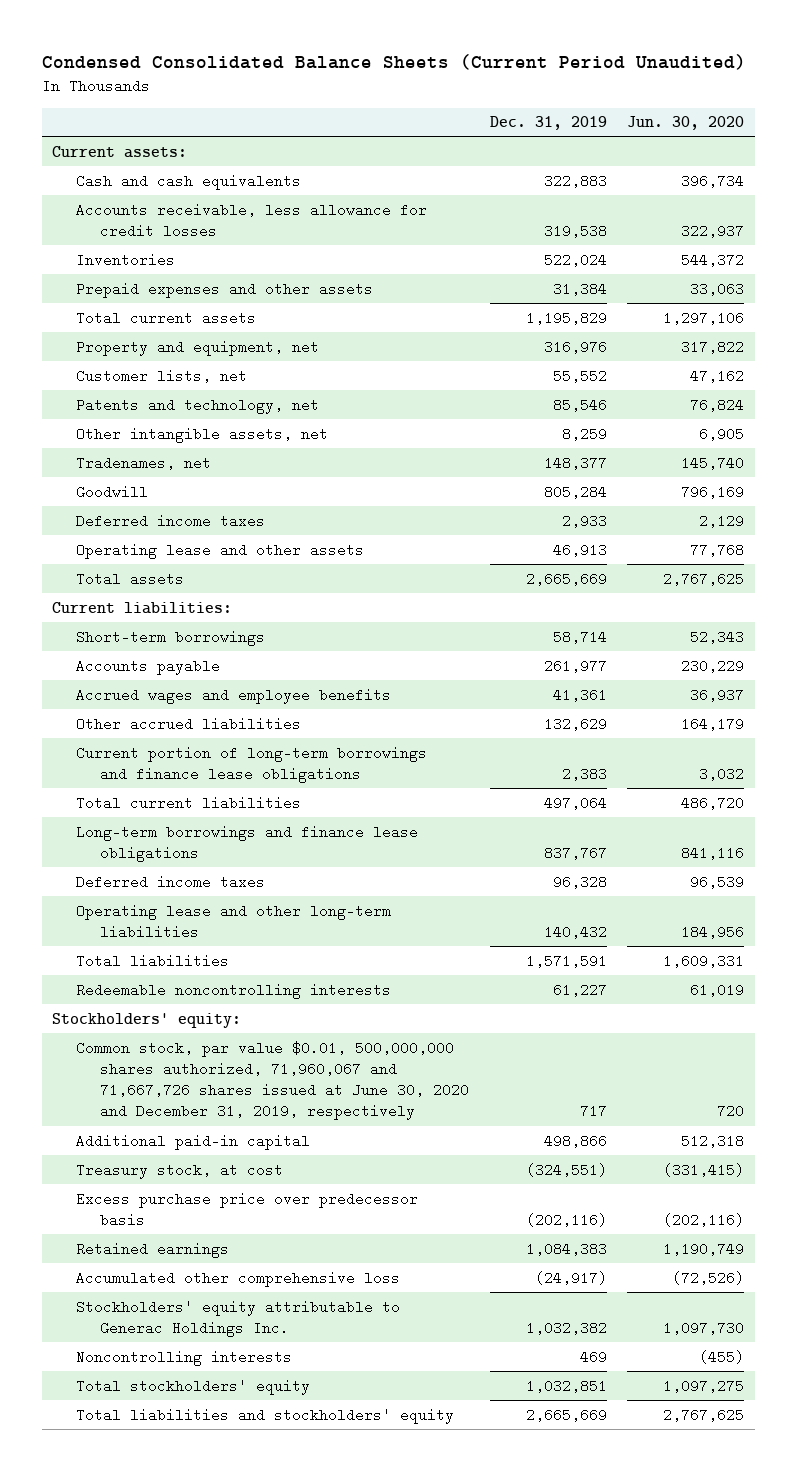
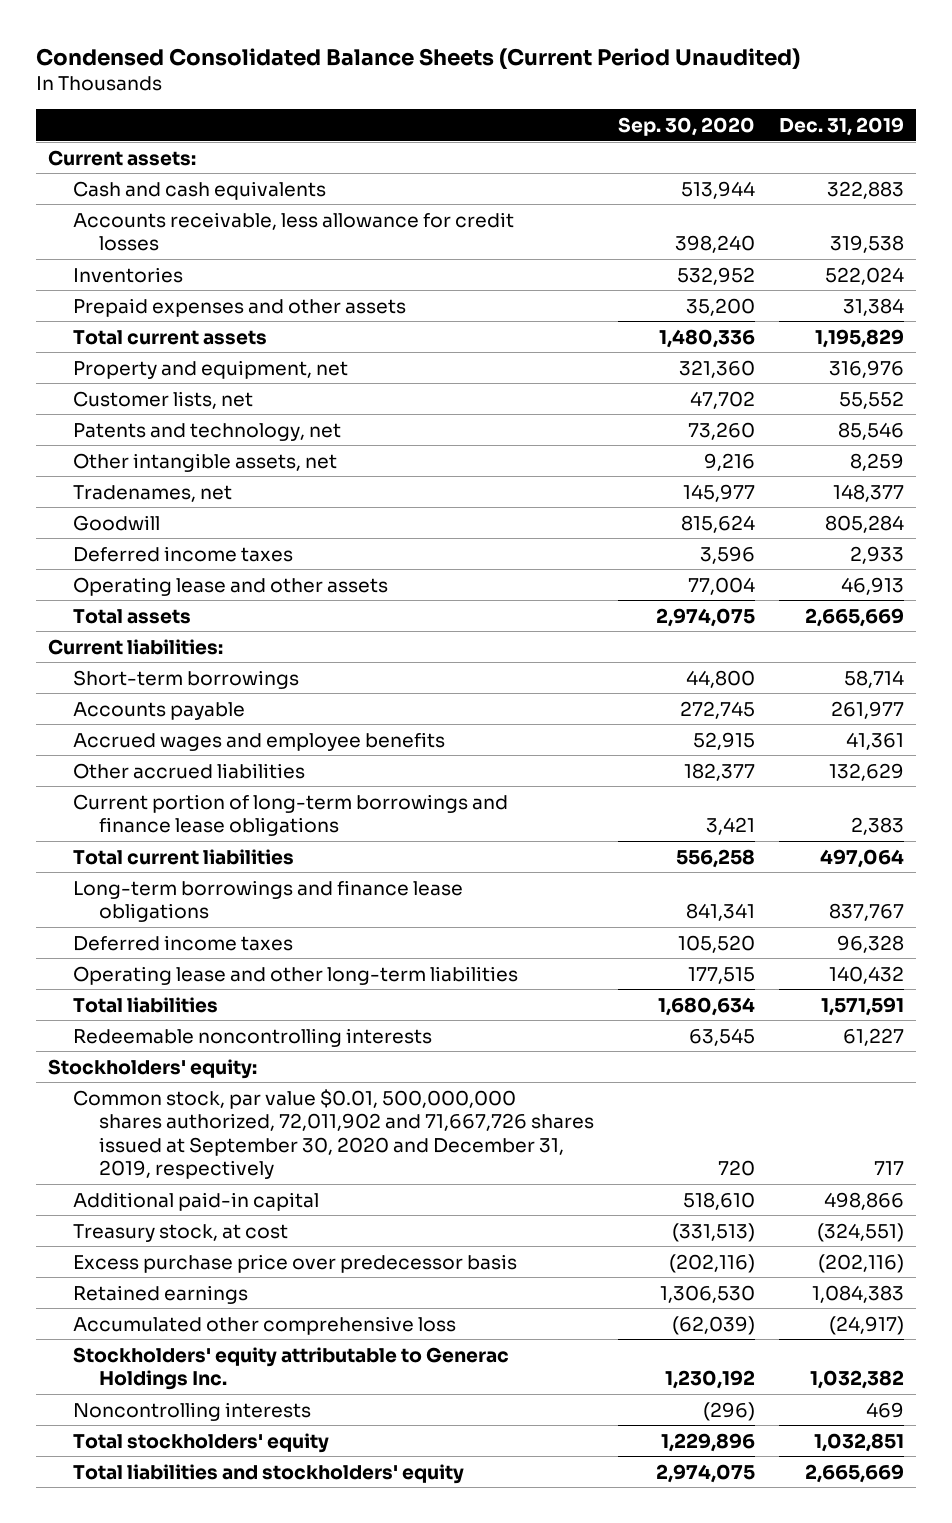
[627,116,745,131] Jun. 30, 2020 -> none
none -> [617,116,755,136] Sep. 30, 2020
[76,1040,470,1121] Common stock, par value $0.01, 500,000,000 shares authorized, 71,960,067 and 71,667,726 shares issued at June 30, 2020 and December 31, 2019, respectively -> [73,1088,594,1180] Common stock, par value $0.01, 500,000,000 shares authorized, 72,011,902 and 71,667,726 shares issued at September 30, 2020 and December 31, 2019, respectively

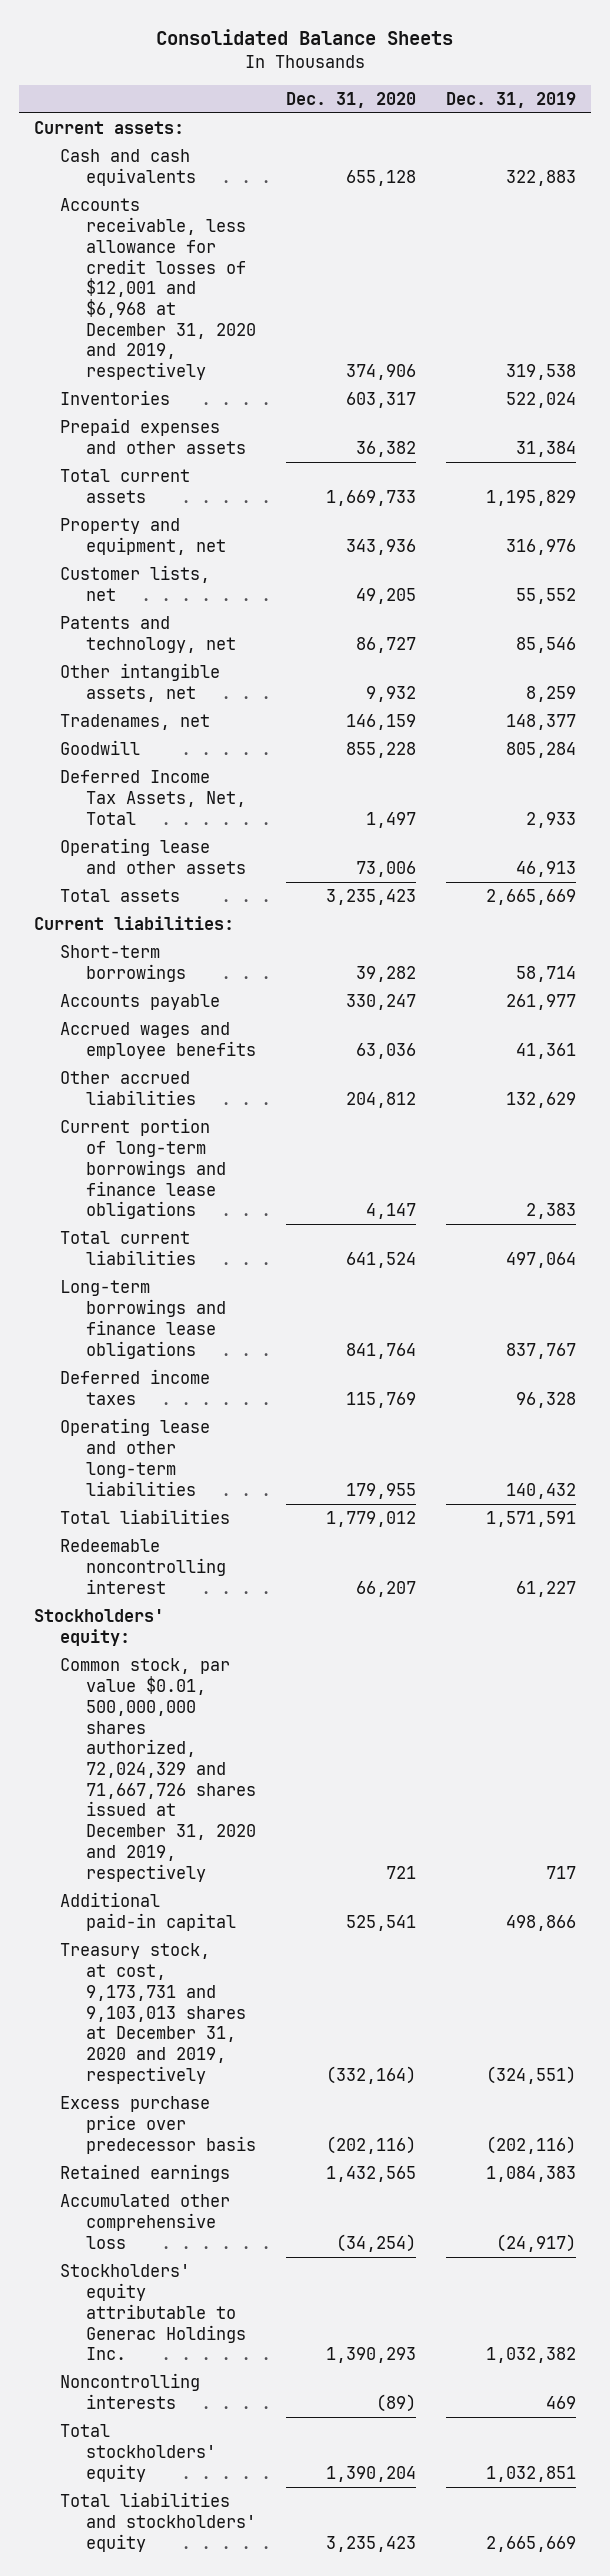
[35,47,800,69] Condensed Consolidated Balance Sheets (Current Period Unaudited) -> [156,29,454,46] Consolidated Balance Sheets
[617,116,755,136] Sep. 30, 2020 -> none
none -> [286,91,417,108] Dec. 31, 2020
[73,211,515,252] Accounts receivable, less allowance for credit losses -> [60,198,257,381] Accounts receivable, less allowance for credit losses of $12,001 and $6,968 at December 31, 2020 and 2019, respectively
[73,545,294,562] Deferred income taxes -> [60,770,247,825] Deferred Income Tax Assets, Net, Total
[73,1027,433,1047] Redeemable noncontrolling interests -> [60,1539,227,1594] Redeemable noncontrolling interest
[73,1088,594,1180] Common stock, par value $0.01, 500,000,000 shares authorized, 72,011,902 and 71,667,726 shares issued at September 30, 2020 and December 31, 2019, respectively -> [60,1658,257,1882] Common stock, par value $0.01, 500,000,000 shares authorized, 72,024,329 and 71,667,726 shares issued at December 31, 2020 and 2019, respectively
[73,1223,289,1242] Treasury stock, at cost -> [60,1943,247,2084] Treasury stock, at cost, 9,173,731 and 9,103,013 shares at December 31, 2020 and 2019, respectively

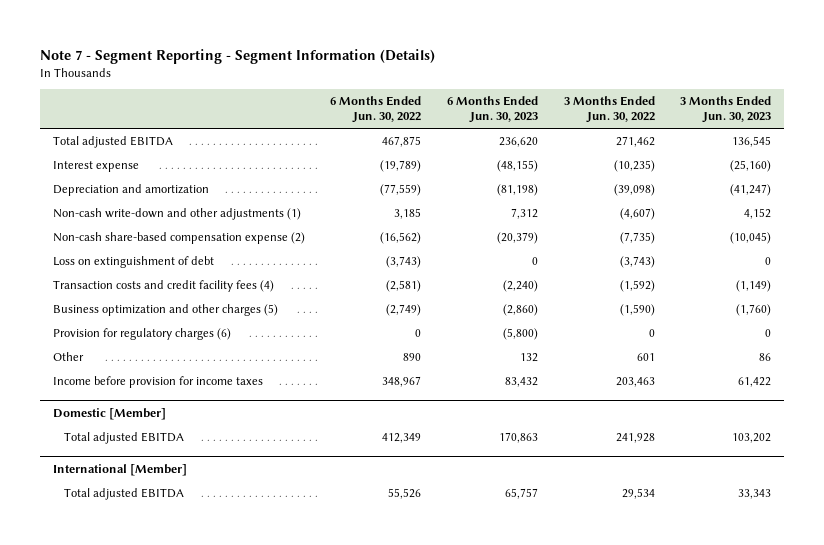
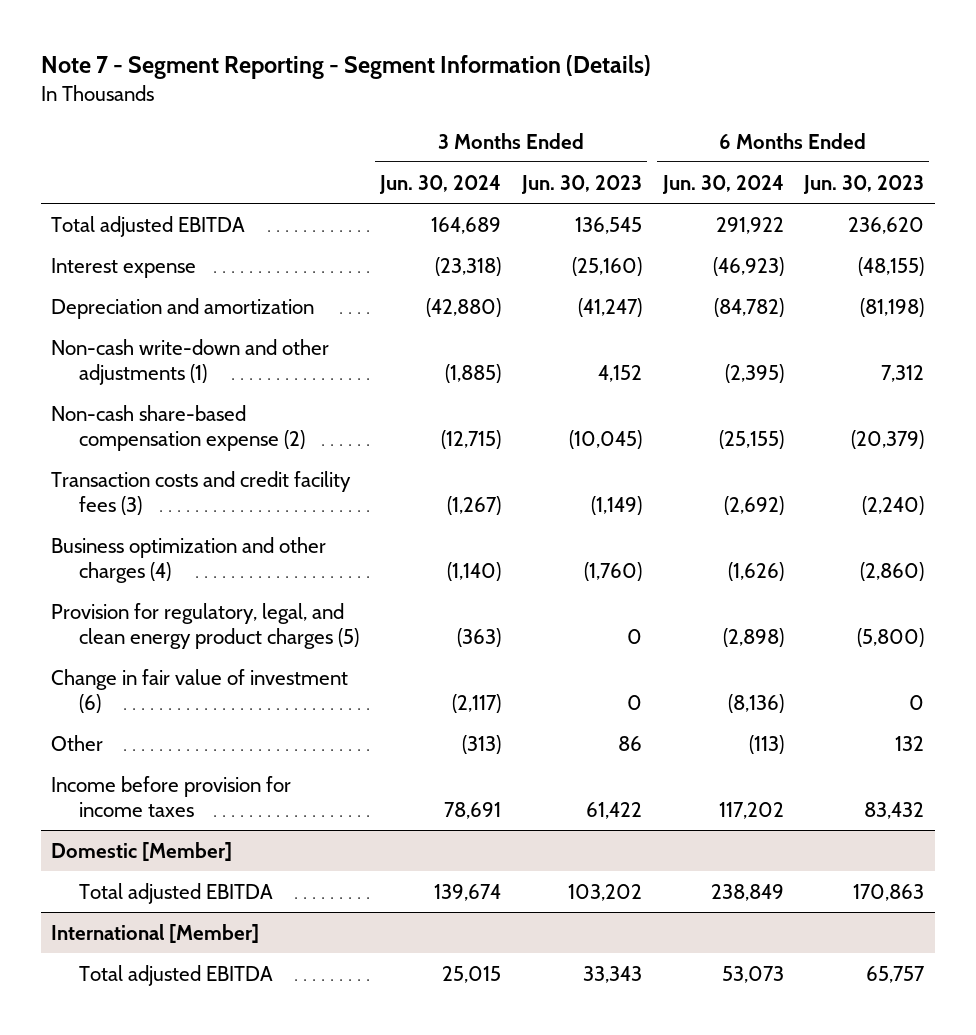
[330,96,422,124] 6 Months Ended Jun. 30, 2022 -> none
[563,96,655,124] 3 Months Ended Jun. 30, 2022 -> none
none -> [378,174,501,194] Jun. 30, 2024
none -> [661,174,784,194] Jun. 30, 2024
[52,256,214,269] Loss on extinguishment of debt -> none
[52,280,274,293] Transaction costs and credit facility fees (4) -> [51,470,352,516] Transaction costs and credit facility fees (3)
[52,304,278,317] Business optimization and other charges (5) -> [51,536,327,584] Business optimization and other charges (4)
[52,328,231,341] Provision for regulatory charges (6) -> [51,602,360,650] Provision for regulatory, legal, and clean energy product charges (5)
none -> [51,668,349,714] Change in fair value of investment (6)

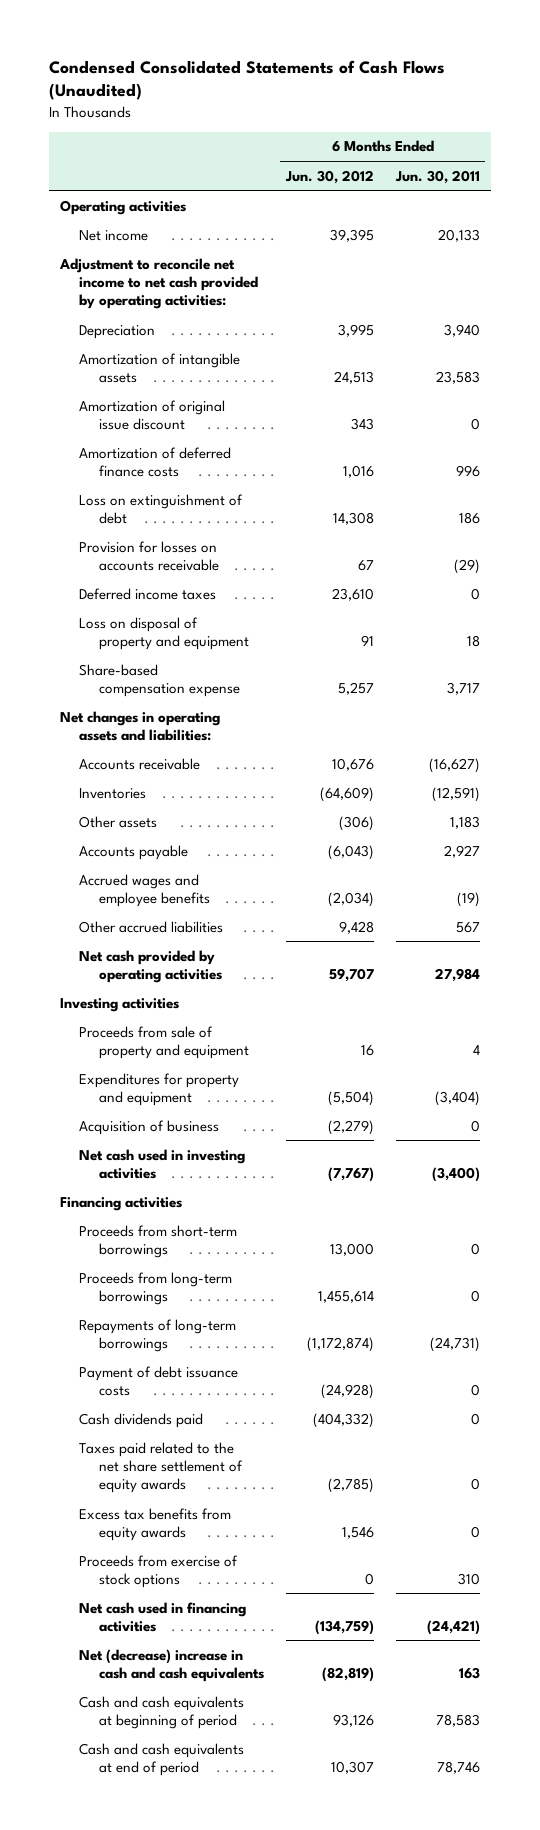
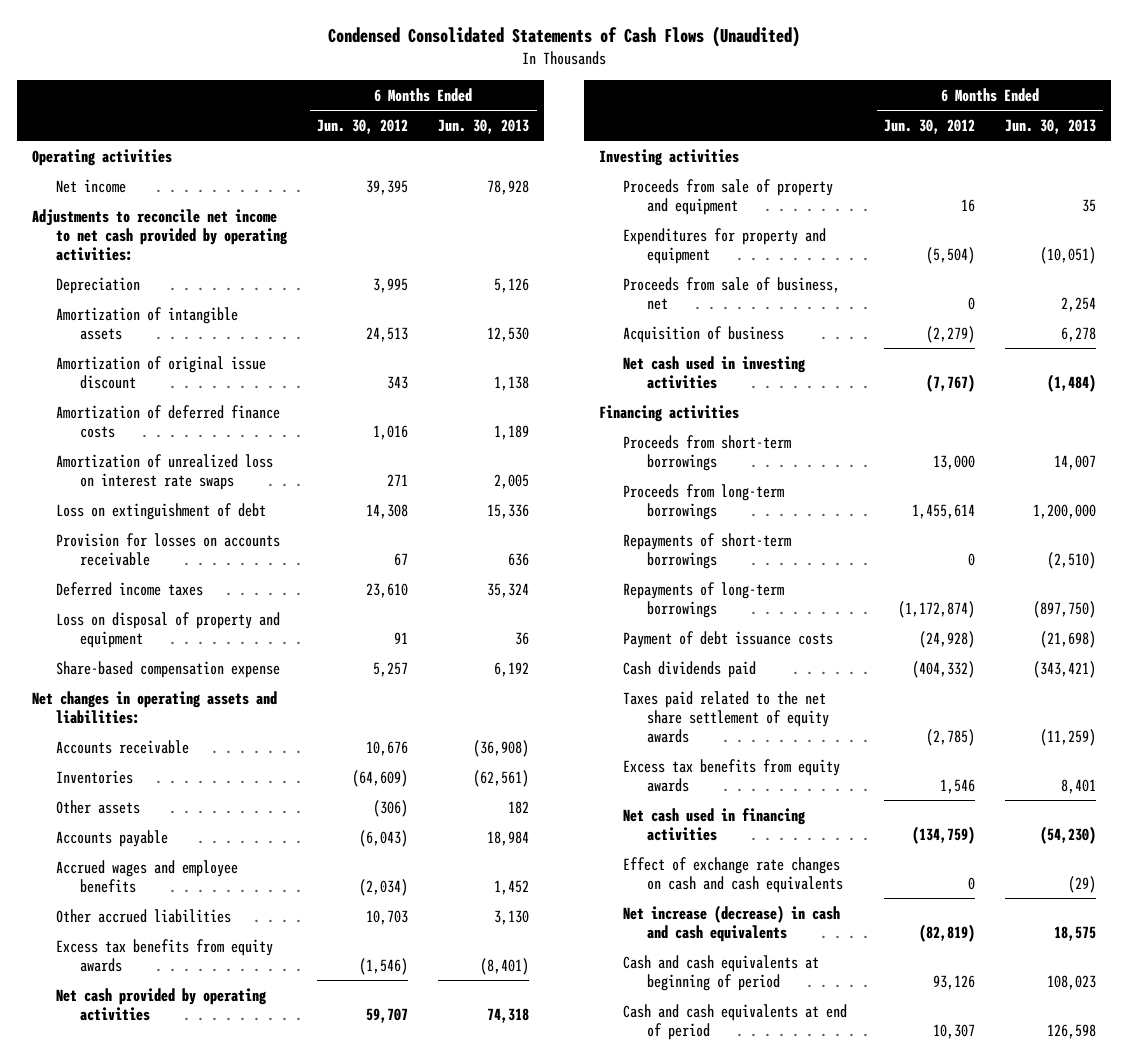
[394,169,480,184] Jun. 30, 2011 -> none
none -> [438,118,530,134] Jun. 30, 2013
[58,257,259,310] Adjustment to reconcile net income to net cash provided by operating activities: -> [32,208,289,261] Adjustments to reconcile net income to net cash provided by operating activities:
none -> [56,453,274,490] Amortization of unrealized loss on interest rate swaps
[338,920,374,934] 9,428 -> [366,909,409,925] 10,703
none -> [56,938,274,972] Excess tax benefits from equity awards
none -> [623,276,841,310] Proceeds from sale of business, net
none -> [623,532,792,569] Repayments of short-term borrowings
[79,1554,239,1588] Proceeds from exercise of stock options -> none
none -> [623,856,844,893] Effect of exchange rate changes on cash and cash equivalents
[79,1648,265,1682] Net (decrease) increase in cash and cash equivalents -> [623,904,841,942] Net increase (decrease) in cash and cash equivalents

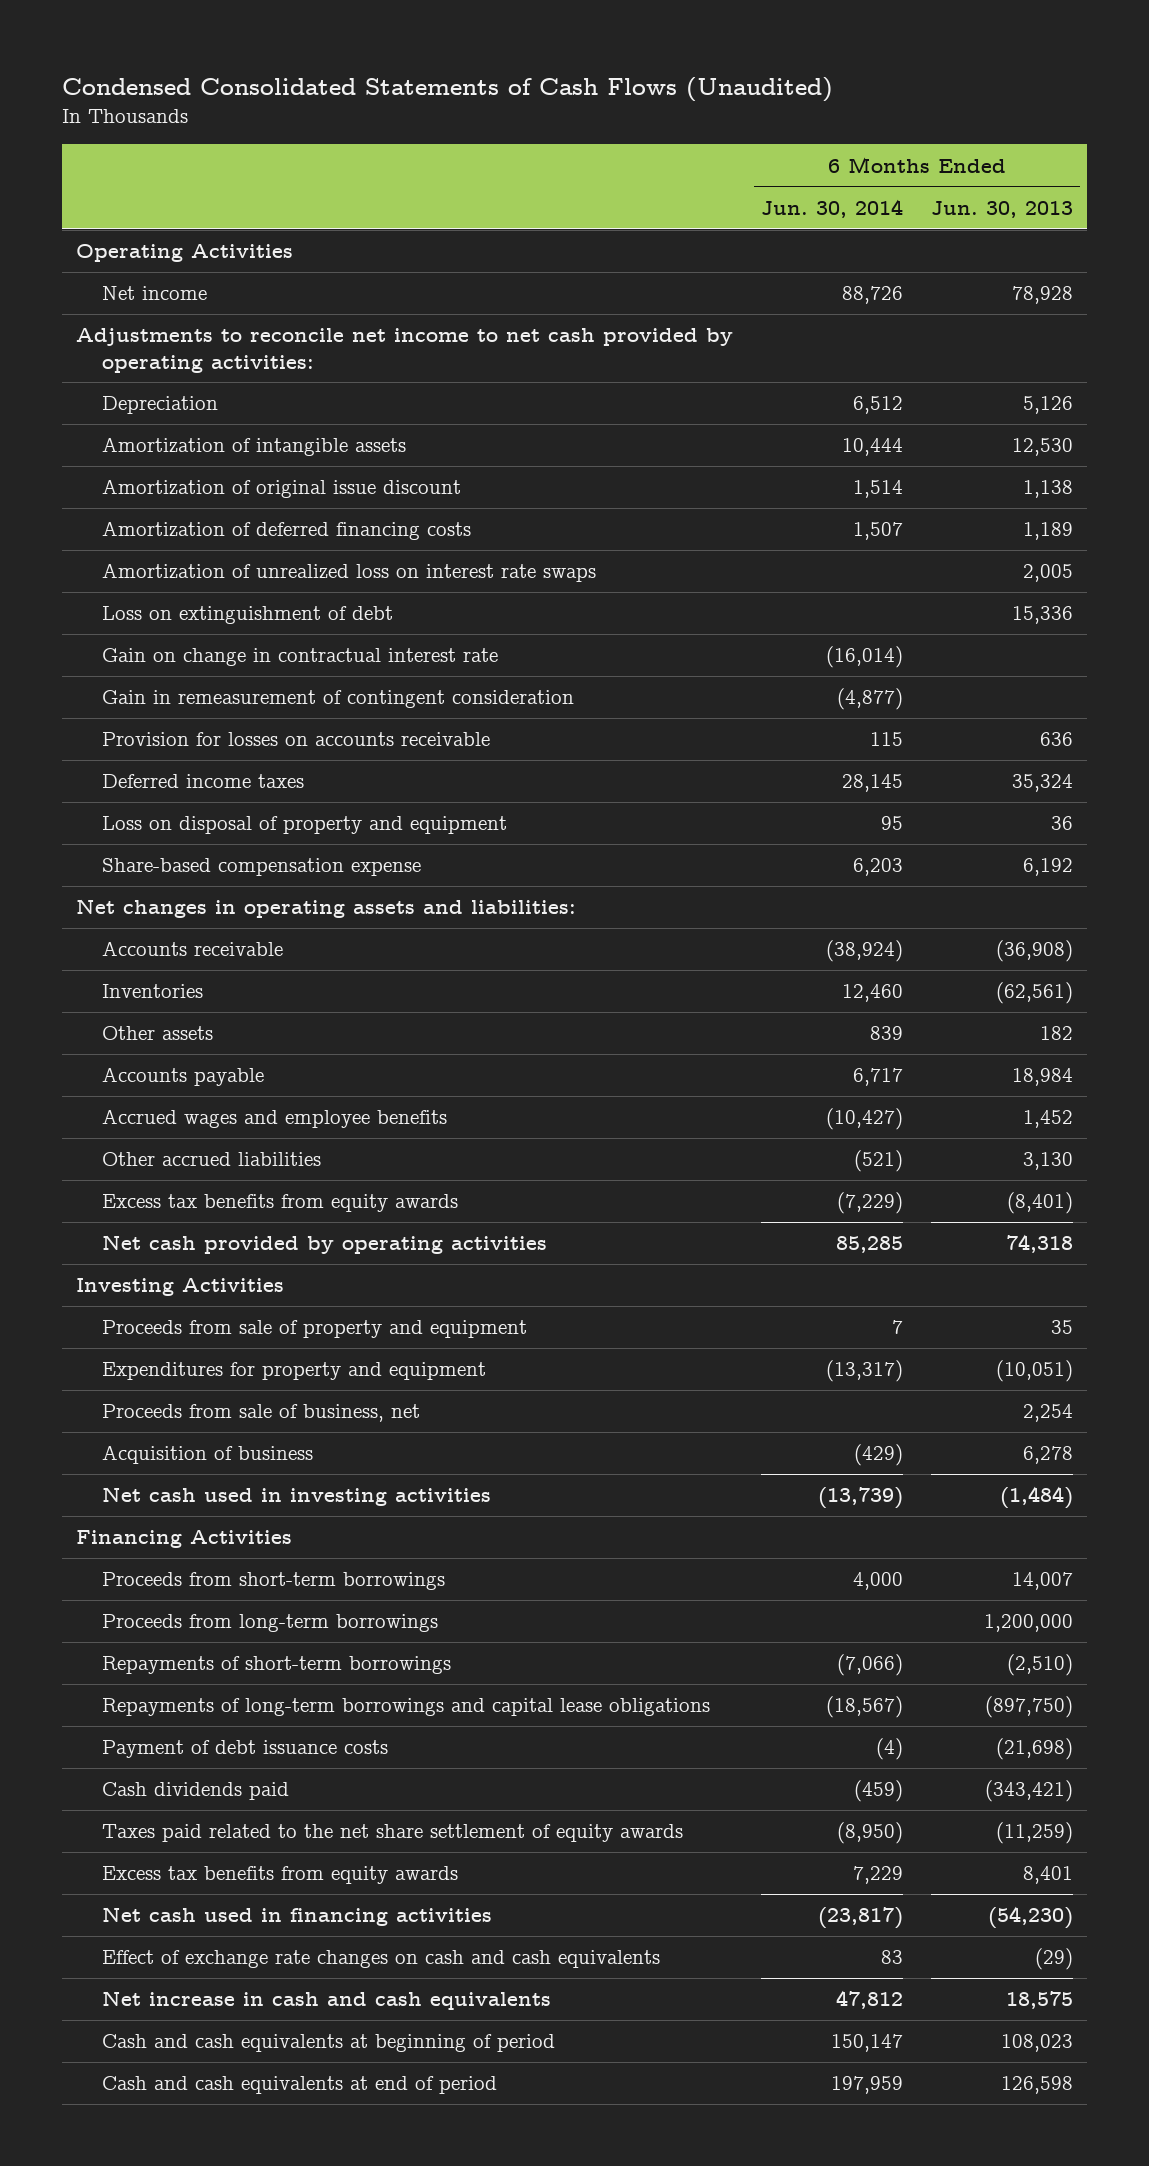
[317,118,409,134] Jun. 30, 2012 -> none
none -> [761,198,904,218] Jun. 30, 2014
[32,148,173,166] Operating activities -> [76,244,294,263] Operating Activities
[56,404,281,438] Amortization of deferred finance costs -> [101,521,471,541] Amortization of deferred financing costs
none -> [101,648,498,667] Gain on change in contractual interest rate
none -> [101,690,574,709] Gain in remeasurement of contingent consideration
[599,148,740,166] Investing activities -> [76,1278,285,1297] Investing Activities
[599,404,740,422] Financing activities -> [76,1530,293,1549] Financing Activities
[623,581,785,618] Repayments of long-term borrowings -> [101,1698,710,1717] Repayments of long-term borrowings and capital lease obligations
[623,904,841,942] Net increase (decrease) in cash and cash equivalents -> [101,1991,551,2011] Net increase in cash and cash equivalents

